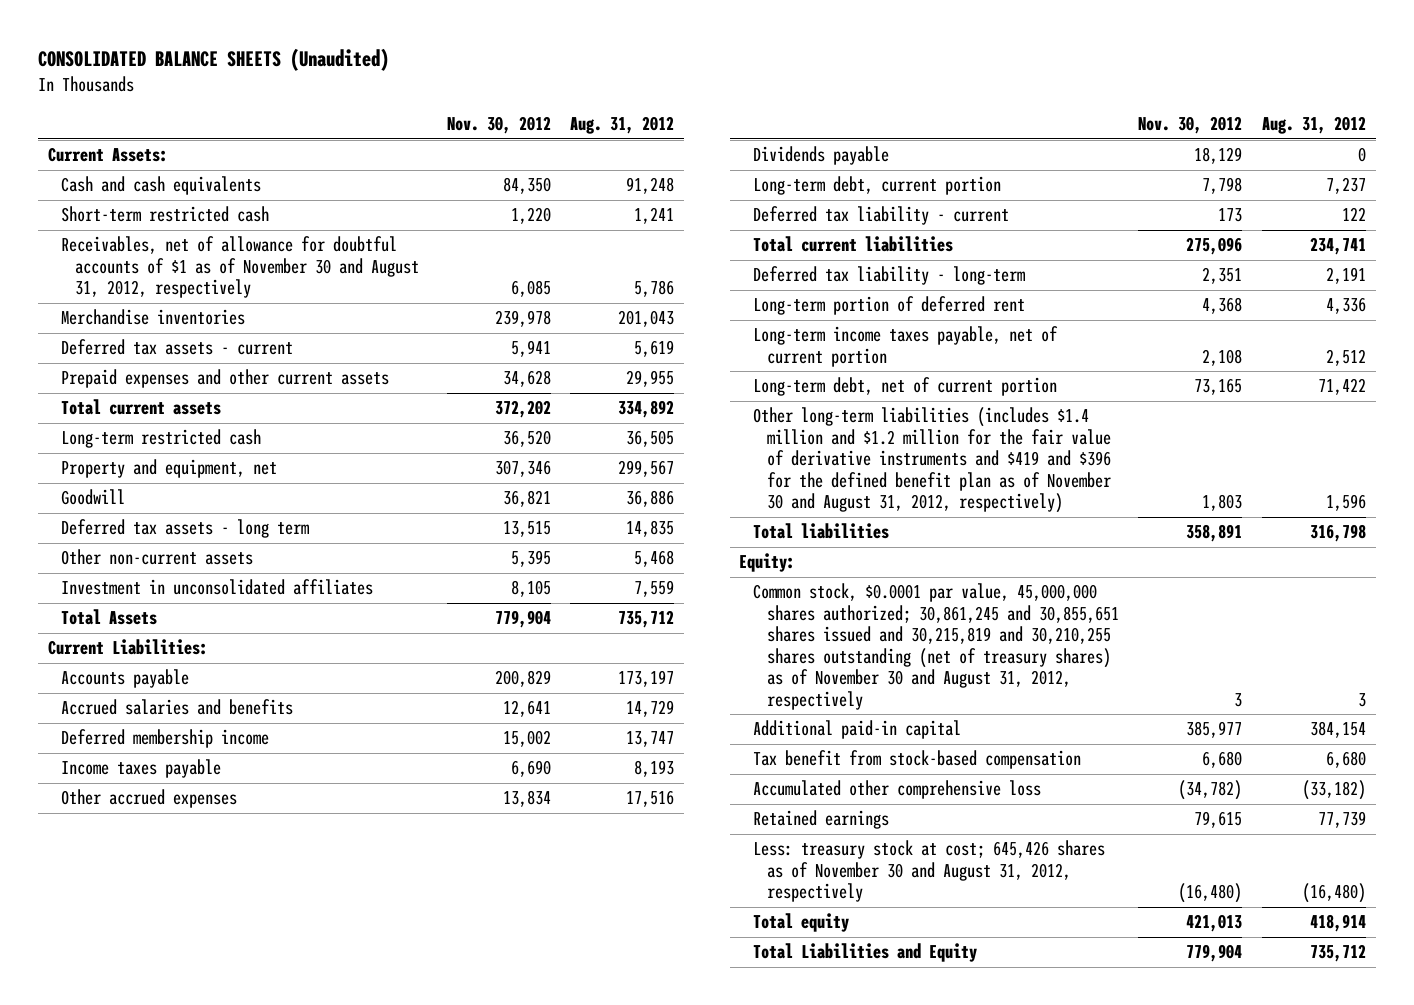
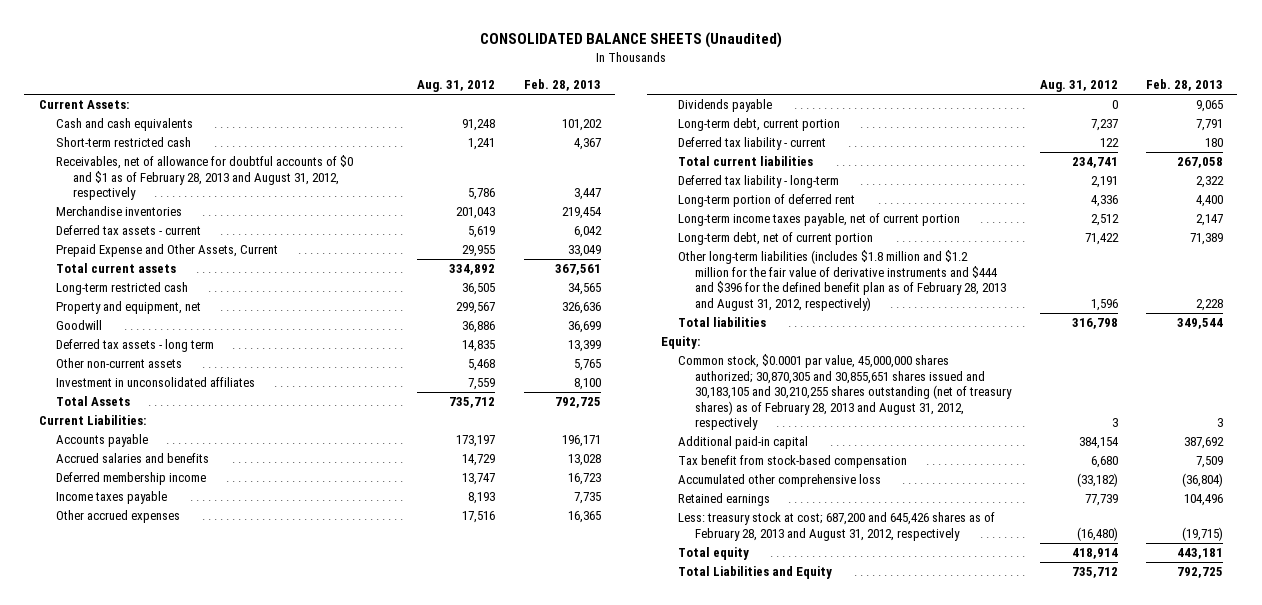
[446,116,551,135] Nov. 30, 2012 -> none
none -> [523,79,601,92] Feb. 28, 2013
[61,236,420,299] Receivables, net of allowance for doubtful accounts of $1 as of November 30 and August 31, 2012, respectively -> [55,155,353,201] Receivables, net of allowance for doubtful accounts of $0 and $1 as of February 28, 2013 and August 31, 2012, respectively
[61,369,390,389] Prepaid expenses and other current assets -> [55,244,278,258] Prepaid Expense and Other Assets, Current
[753,407,1111,514] Other long-term liabilities (includes $1.4 million and $1.2 million for the fair value of derivative instruments and $419 and $396 for the defined benefit plan as of November 30 and August 31, 2012, respectively) -> [678,250,1007,311] Other long-term liabilities (includes $1.8 million and $1.2 million for the fair value of derivative instruments and $444 and $396 for the defined benefit plan as of February 28, 2013 and August 31, 2012, respectively)
[753,583,1119,710] Common stock, $0.0001 par value, 45,000,000 shares authorized; 30,861,245 and 30,855,651 shares issued and 30,215,819 and 30,210,255 shares outstanding (net of treasury shares) as of November 30 and August 31, 2012, respectively -> [678,354,1013,431] Common stock, $0.0001 par value, 45,000,000 shares authorized; 30,870,305 and 30,855,651 shares issued and 30,183,105 and 30,210,255 shares outstanding (net of treasury shares) as of February 28, 2013 and August 31, 2012, respectively
[753,840,1106,903] Less: treasury stock at cost; 645,426 shares as of November 30 and August 31, 2012, respectively -> [678,512,996,541] Less: treasury stock at cost; 687,200 and 645,426 shares as of February 28, 2013 and August 31, 2012, respectively

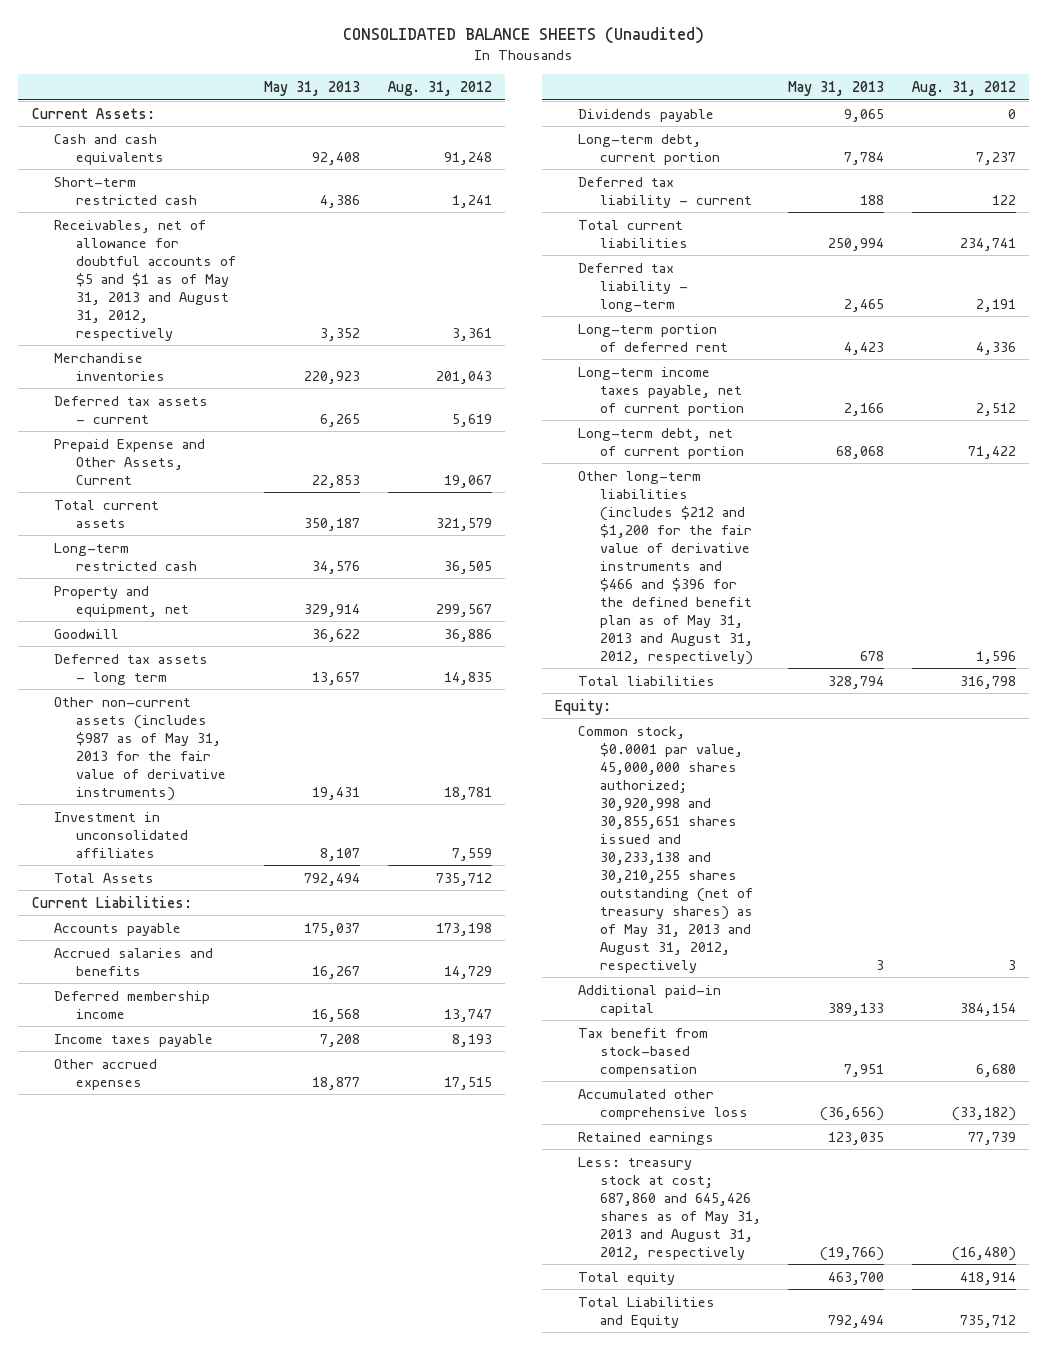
[523,79,601,92] Feb. 28, 2013 -> none
none -> [264,81,361,97] May 31, 2013
[55,155,353,201] Receivables, net of allowance for doubtful accounts of $0 and $1 as of February 28, 2013 and August 31, 2012, respectively -> [53,219,236,341] Receivables, net of allowance for doubtful accounts of $5 and $1 as of May 31, 2013 and August 31, 2012, respectively
[468,188,496,201] 5,786 -> [451,327,492,341] 3,361
[462,245,496,258] 29,955 -> [443,474,492,488] 19,067
[449,264,496,276] 334,892 -> [435,517,492,531] 321,579
[55,358,182,369] Other non-current assets -> [53,696,226,801] Other non-current assets (includes $987 as of May 31, 2013 for the fair value of derivative instruments)
[468,359,496,372] 5,468 -> [443,786,492,800] 18,781
[456,435,496,448] 173,197 -> [435,922,492,936] 173,198
[462,511,496,524] 17,516 -> [443,1076,492,1090] 17,515
[678,250,1007,311] Other long-term liabilities (includes $1.8 million and $1.2 million for the fair value of derivative instruments and $444 and $396 for the defined benefit plan as of February 28, 2013 and August 31, 2012, respectively) -> [577,470,753,665] Other long-term liabilities (includes $212 and $1,200 for the fair value of derivative instruments and $466 and $396 for the defined benefit plan as of May 31, 2013 and August 31, 2012, respectively)
[678,354,1013,431] Common stock, $0.0001 par value, 45,000,000 shares authorized; 30,870,305 and 30,855,651 shares issued and 30,183,105 and 30,210,255 shares outstanding (net of treasury shares) as of February 28, 2013 and August 31, 2012, respectively -> [577,725,753,973] Common stock, $0.0001 par value, 45,000,000 shares authorized; 30,920,998 and 30,855,651 shares issued and 30,233,138 and 30,210,255 shares outstanding (net of treasury shares) as of May 31, 2013 and August 31, 2012, respectively
[678,512,996,541] Less: treasury stock at cost; 687,200 and 645,426 shares as of February 28, 2013 and August 31, 2012, respectively -> [577,1156,761,1260] Less: treasury stock at cost; 687,860 and 645,426 shares as of May 31, 2013 and August 31, 2012, respectively

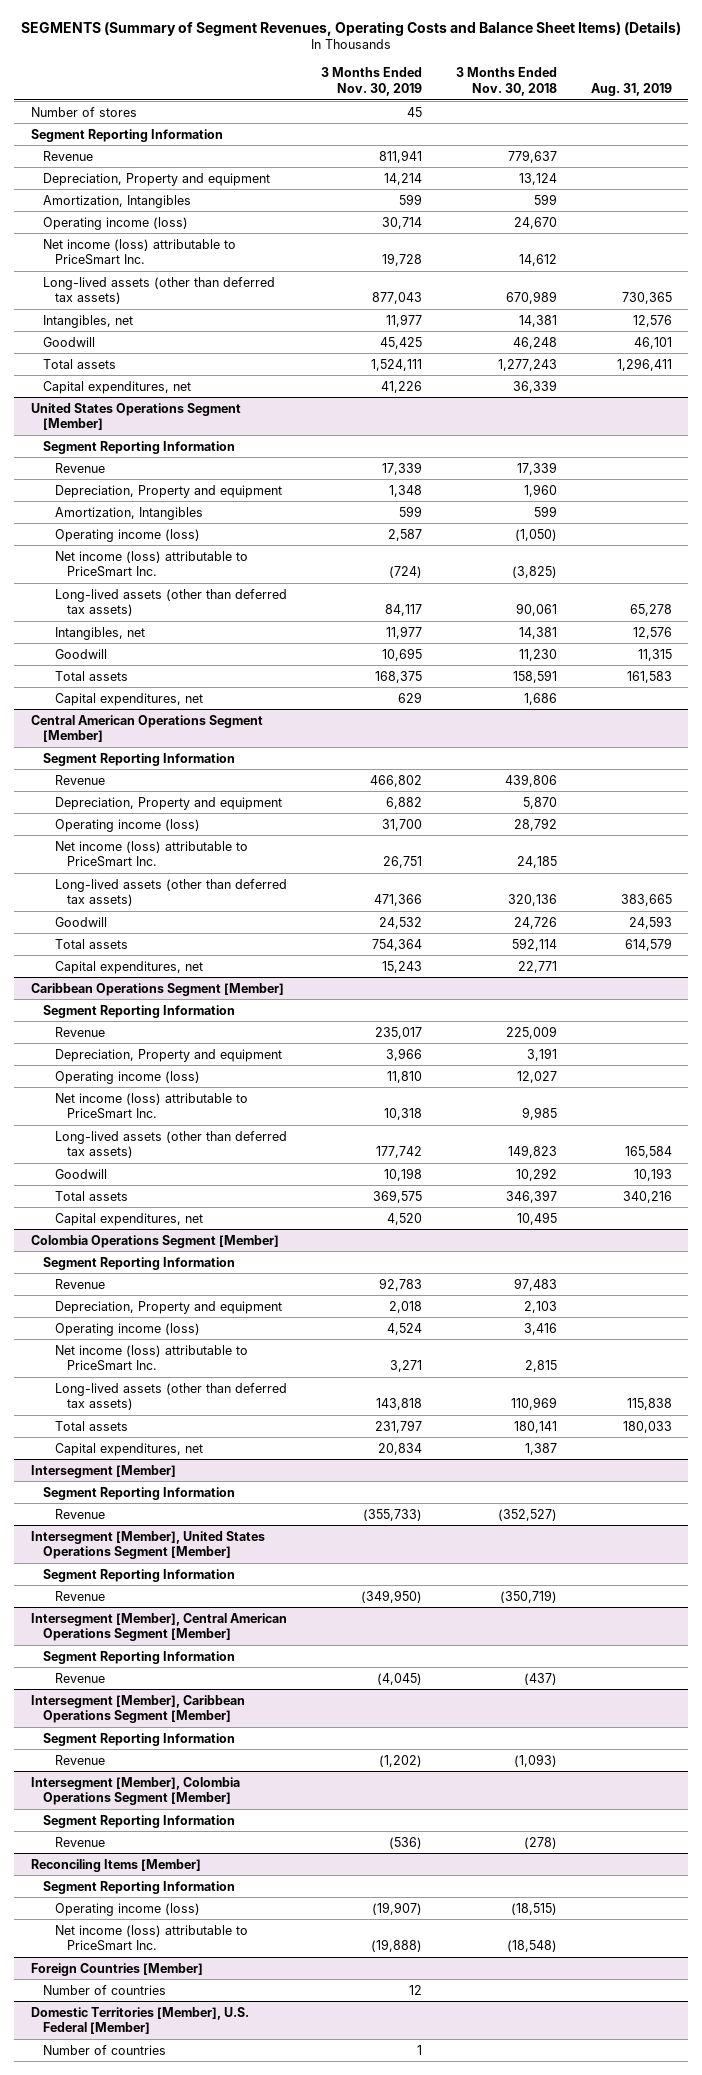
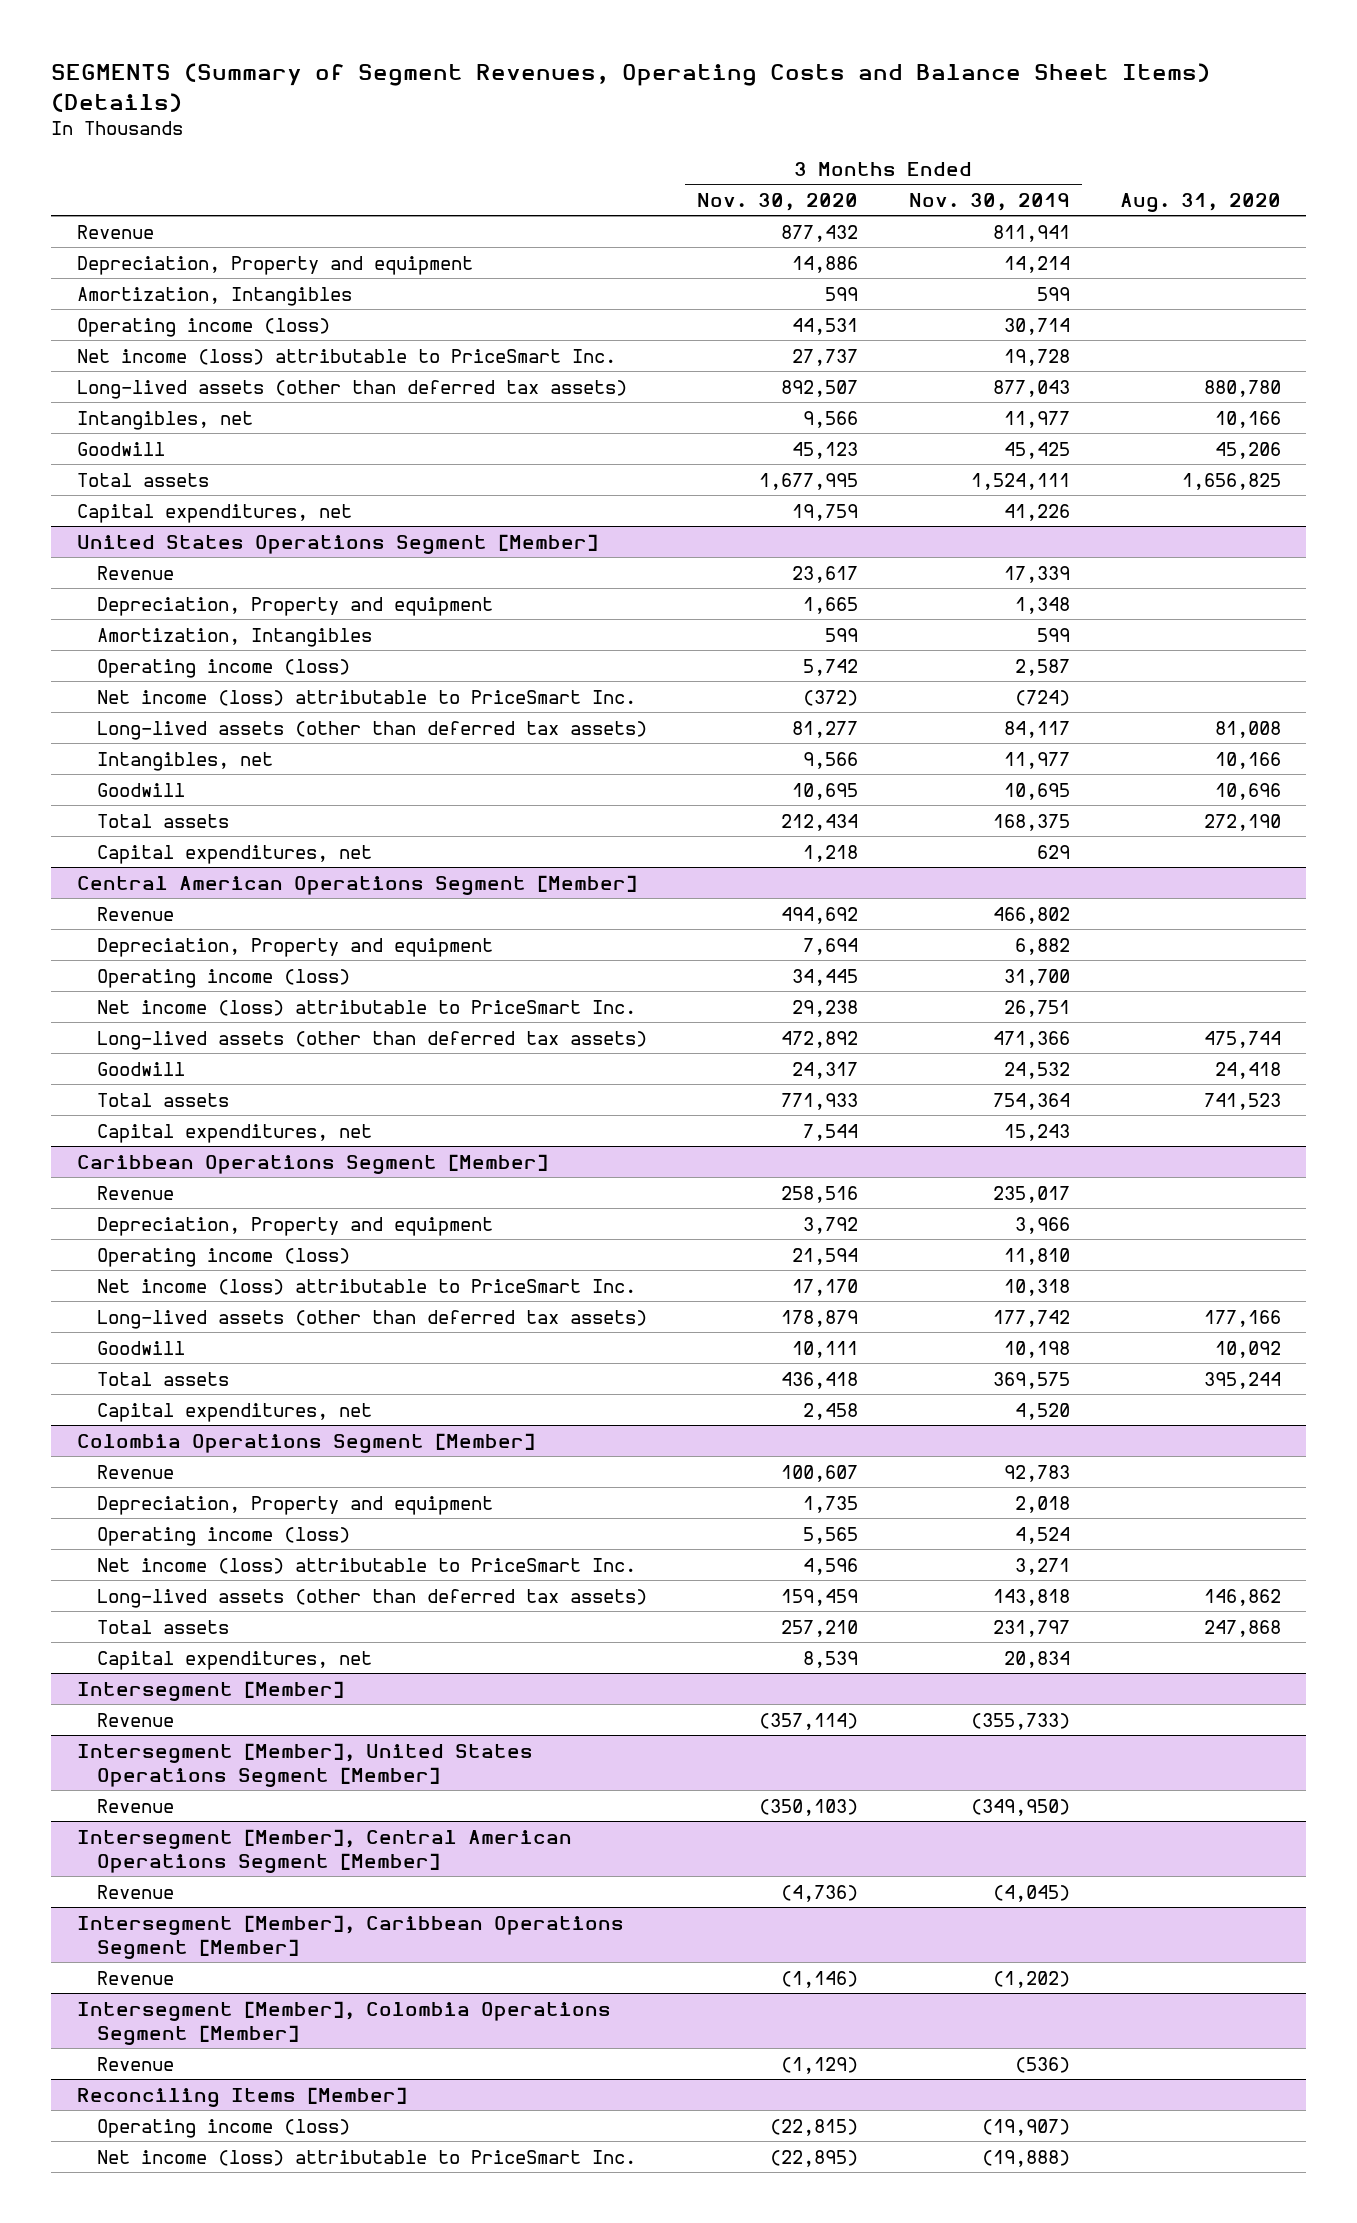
[455,67,557,96] 3 Months Ended Nov. 30, 2018 -> none
[590,82,672,96] Aug. 31, 2019 -> none
none -> [697,193,859,212] Nov. 30, 2020
none -> [1119,193,1281,213] Aug. 31, 2020
[30,106,137,117] Number of stores -> none
[30,128,223,142] Segment Reporting Information -> none
[42,440,235,454] Segment Reporting Information -> none
[42,752,235,766] Segment Reporting Information -> none
[42,1004,235,1018] Segment Reporting Information -> none
[42,1256,235,1270] Segment Reporting Information -> none
[42,1486,235,1500] Segment Reporting Information -> none
[42,1568,235,1582] Segment Reporting Information -> none
[42,1650,235,1664] Segment Reporting Information -> none
[42,1732,235,1746] Segment Reporting Information -> none
[42,1814,235,1828] Segment Reporting Information -> none
[42,1880,235,1894] Segment Reporting Information -> none
[30,1962,203,1976] Foreign Countries [Member] -> none
[42,1984,166,1995] Number of countries -> none
[30,2006,249,2035] Domestic Territories [Member], U.S. Federal [Member] -> none
[42,2044,166,2055] Number of countries -> none

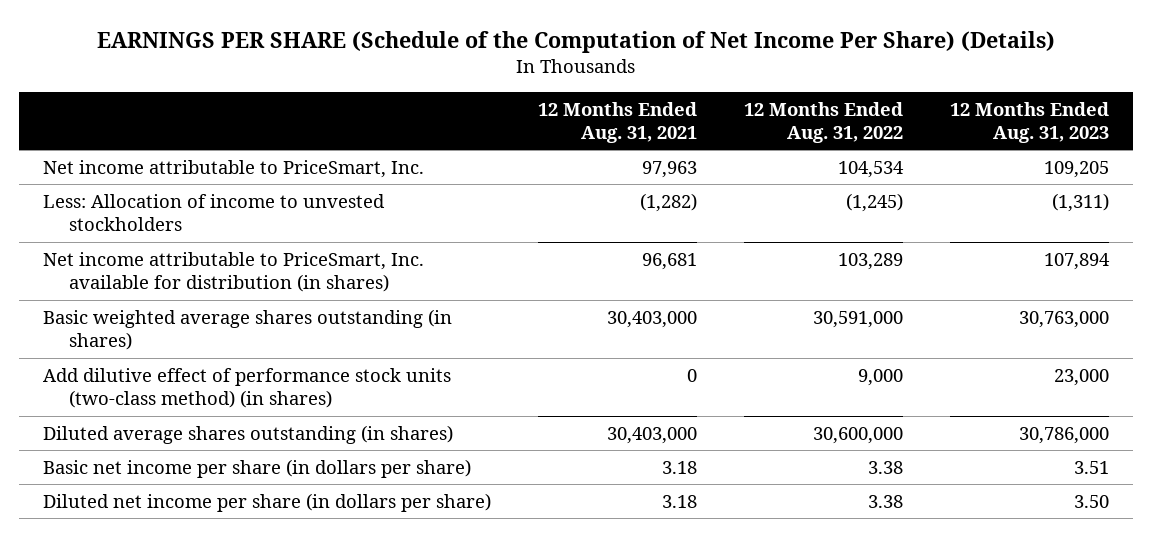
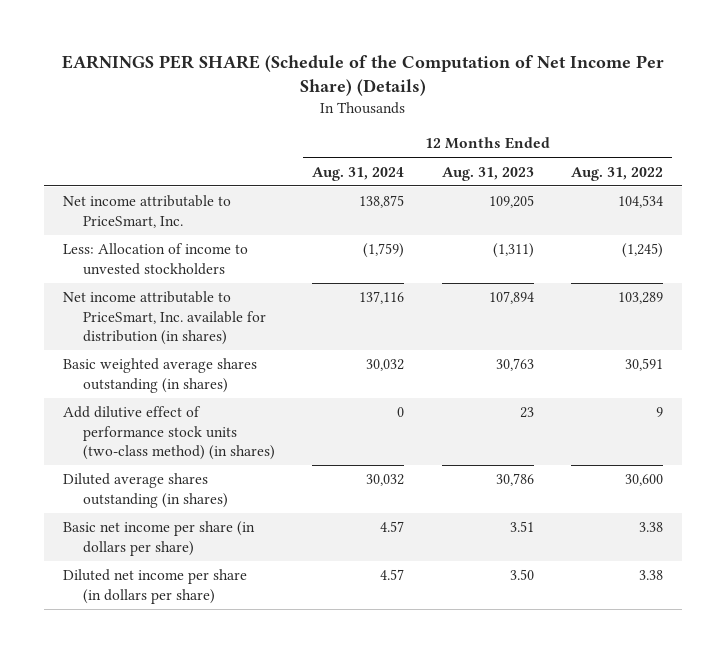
[537,101,697,143] 12 Months Ended Aug. 31, 2021 -> none
none -> [312,166,405,181] Aug. 31, 2024
[813,310,904,328] 30,591,000 -> [624,358,663,372] 30,591
[1019,310,1110,328] 30,763,000 -> [495,358,534,372] 30,763
[858,368,904,386] 9,000 -> [655,407,663,418] 9
[1054,368,1110,386] 23,000 -> [519,407,534,419] 23
[813,426,904,444] 30,600,000 -> [624,474,663,487] 30,600
[1019,426,1110,444] 30,786,000 -> [495,473,534,487] 30,786

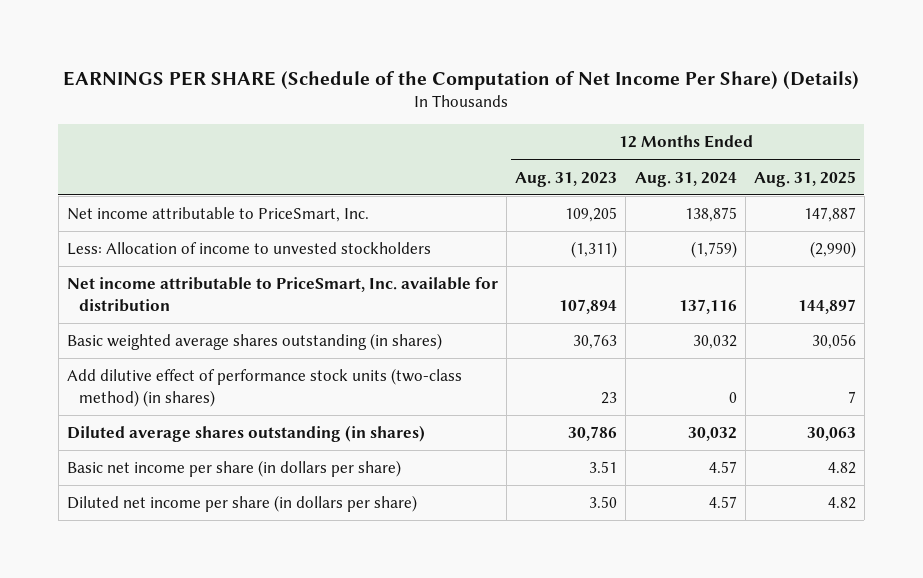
[570,166,663,181] Aug. 31, 2022 -> none
none -> [753,170,856,187] Aug. 31, 2025
[62,291,267,345] Net income attributable to PriceSmart, Inc. available for distribution (in shares) -> [67,277,499,312] Net income attributable to PriceSmart, Inc. available for distribution

